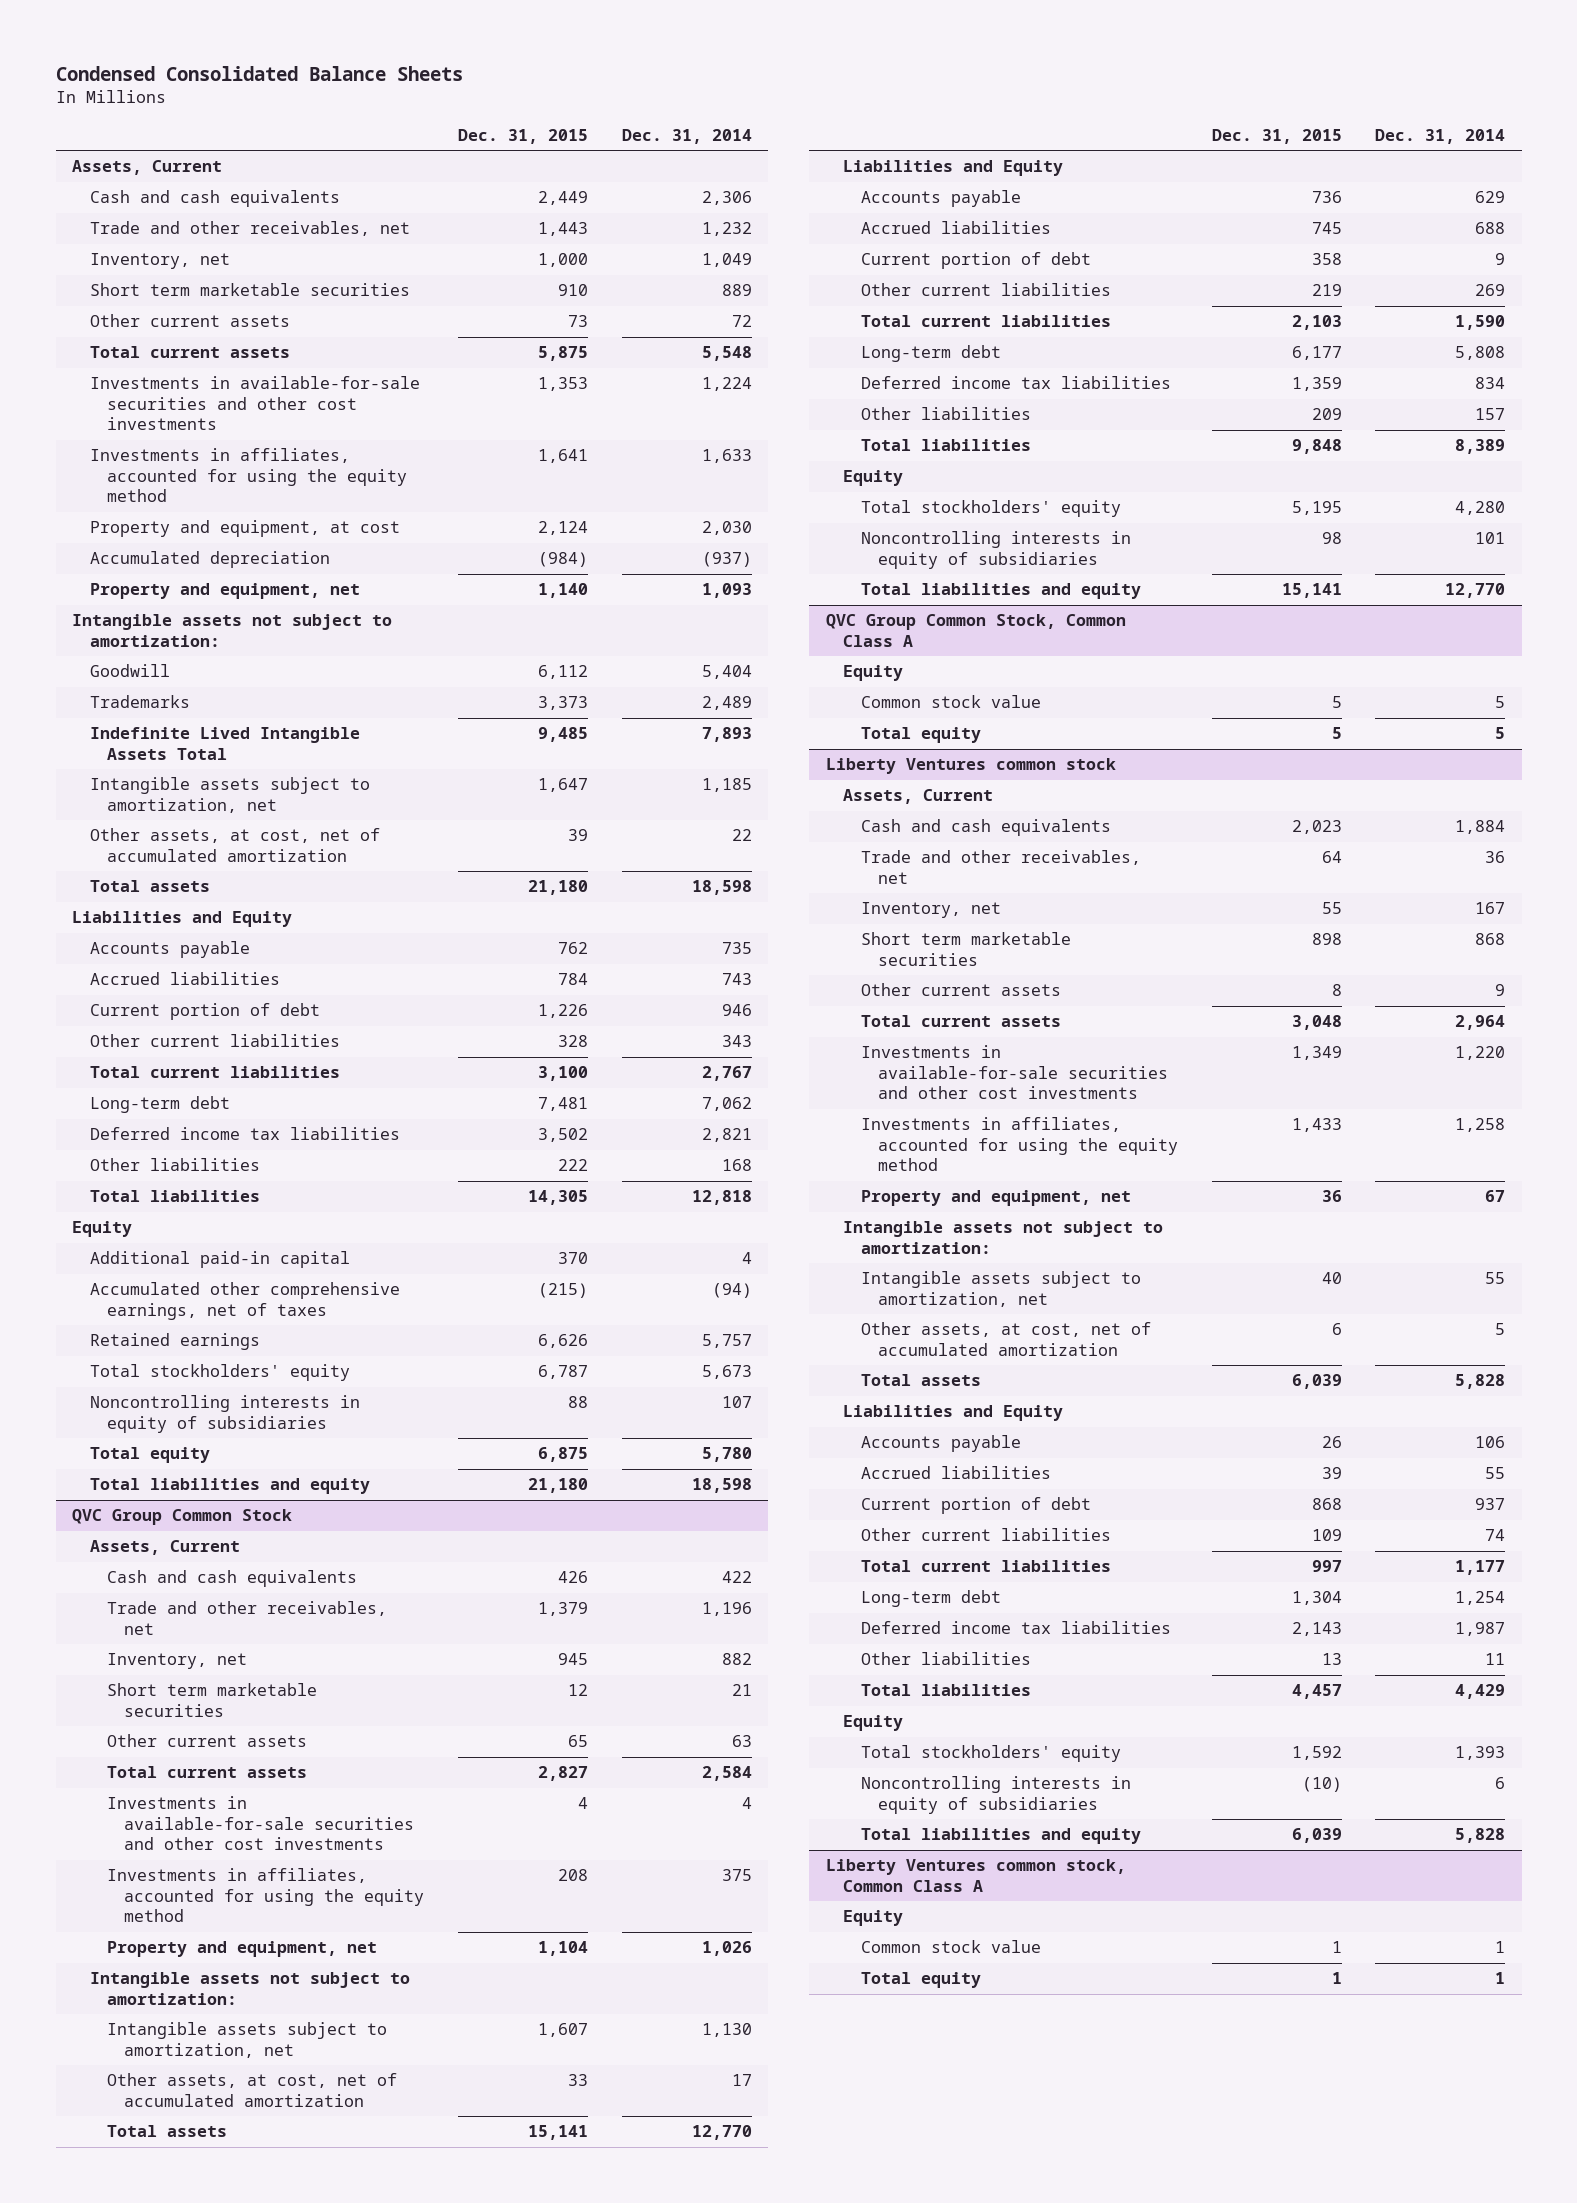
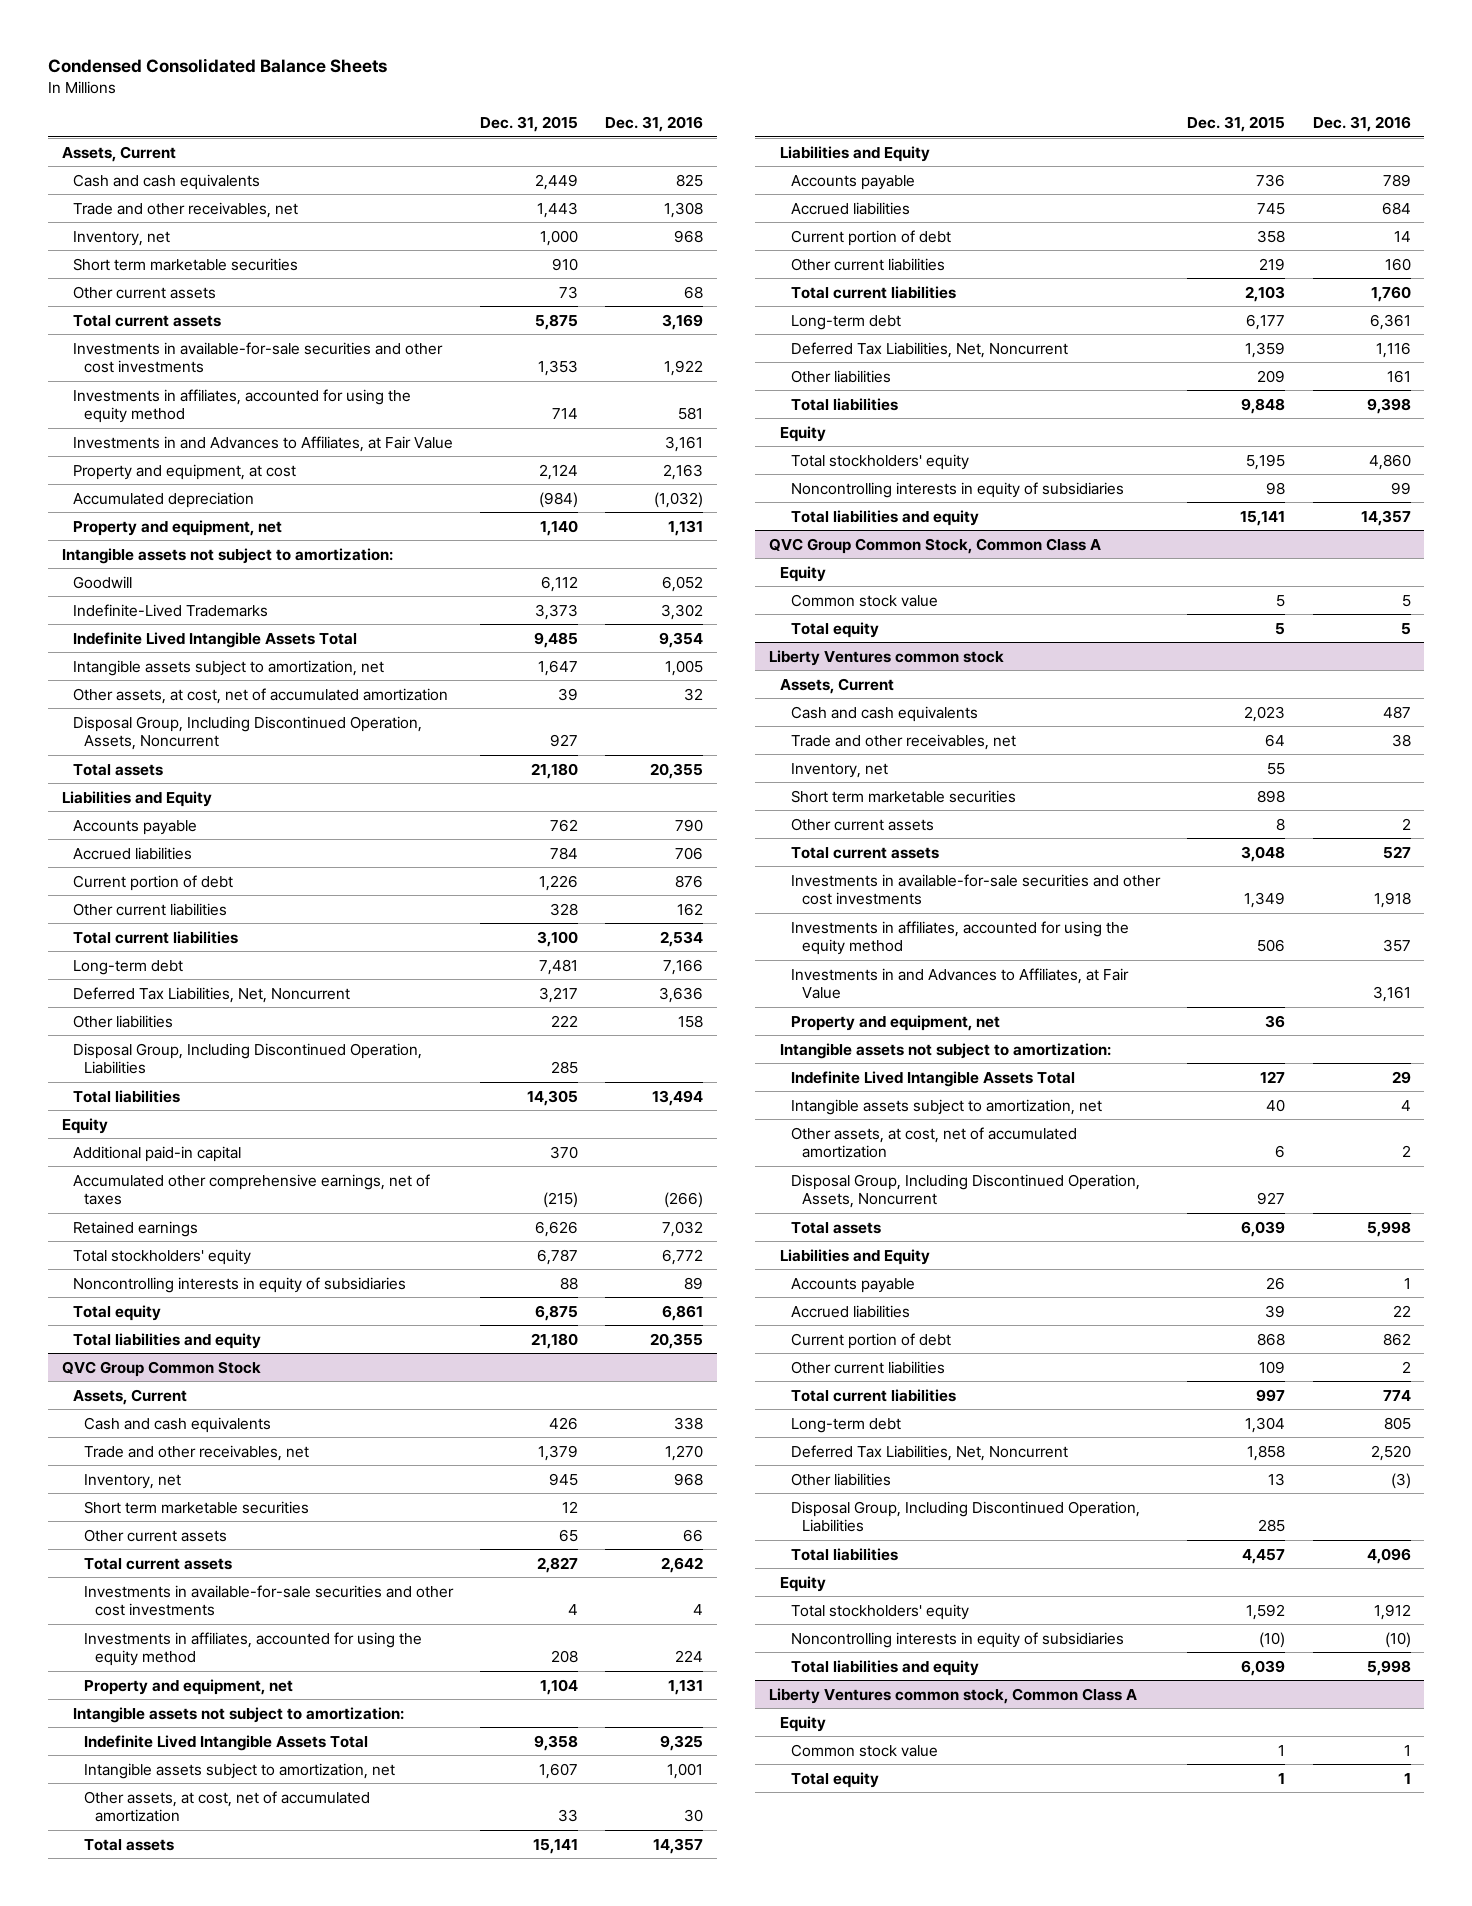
[621,128,752,144] Dec. 31, 2014 -> none
none -> [605,116,704,133] Dec. 31, 2016
[537,449,588,464] 1,641 -> [552,408,579,420] 714
none -> [72,435,453,452] Investments in and Advances to Affiliates, at Fair Value
[89,695,190,709] Trademarks -> [72,603,268,617] Indefinite-Lived Trademarks
none -> [72,715,422,751] Disposal Group, Including Discontinued Operation, Assets, Noncurrent
[89,1127,400,1141] Deferred income tax liabilities -> [72,986,350,1003] Deferred Tax Liabilities, Net, Noncurrent
[537,1128,588,1143] 3,502 -> [539,986,579,1003] 3,217
none -> [72,1042,422,1075] Disposal Group, Including Discontinued Operation, Liabilities
none -> [83,1734,368,1751] Indefinite Lived Intangible Assets Total
[860,376,1171,390] Deferred income tax liabilities -> [791,341,1069,358] Deferred Tax Liabilities, Net, Noncurrent
[1291,1118,1342,1133] 1,433 -> [1257,939,1286,953] 506
none -> [791,967,1130,1000] Investments in and Advances to Affiliates, at Fair Value
none -> [791,1070,1076,1087] Indefinite Lived Intangible Assets Total
none -> [791,1173,1141,1209] Disposal Group, Including Discontinued Operation, Assets, Noncurrent
[860,1621,1171,1635] Deferred income tax liabilities -> [791,1444,1069,1461] Deferred Tax Liabilities, Net, Noncurrent
[1291,1622,1342,1637] 2,143 -> [1247,1444,1286,1461] 1,858
none -> [791,1500,1141,1533] Disposal Group, Including Discontinued Operation, Liabilities

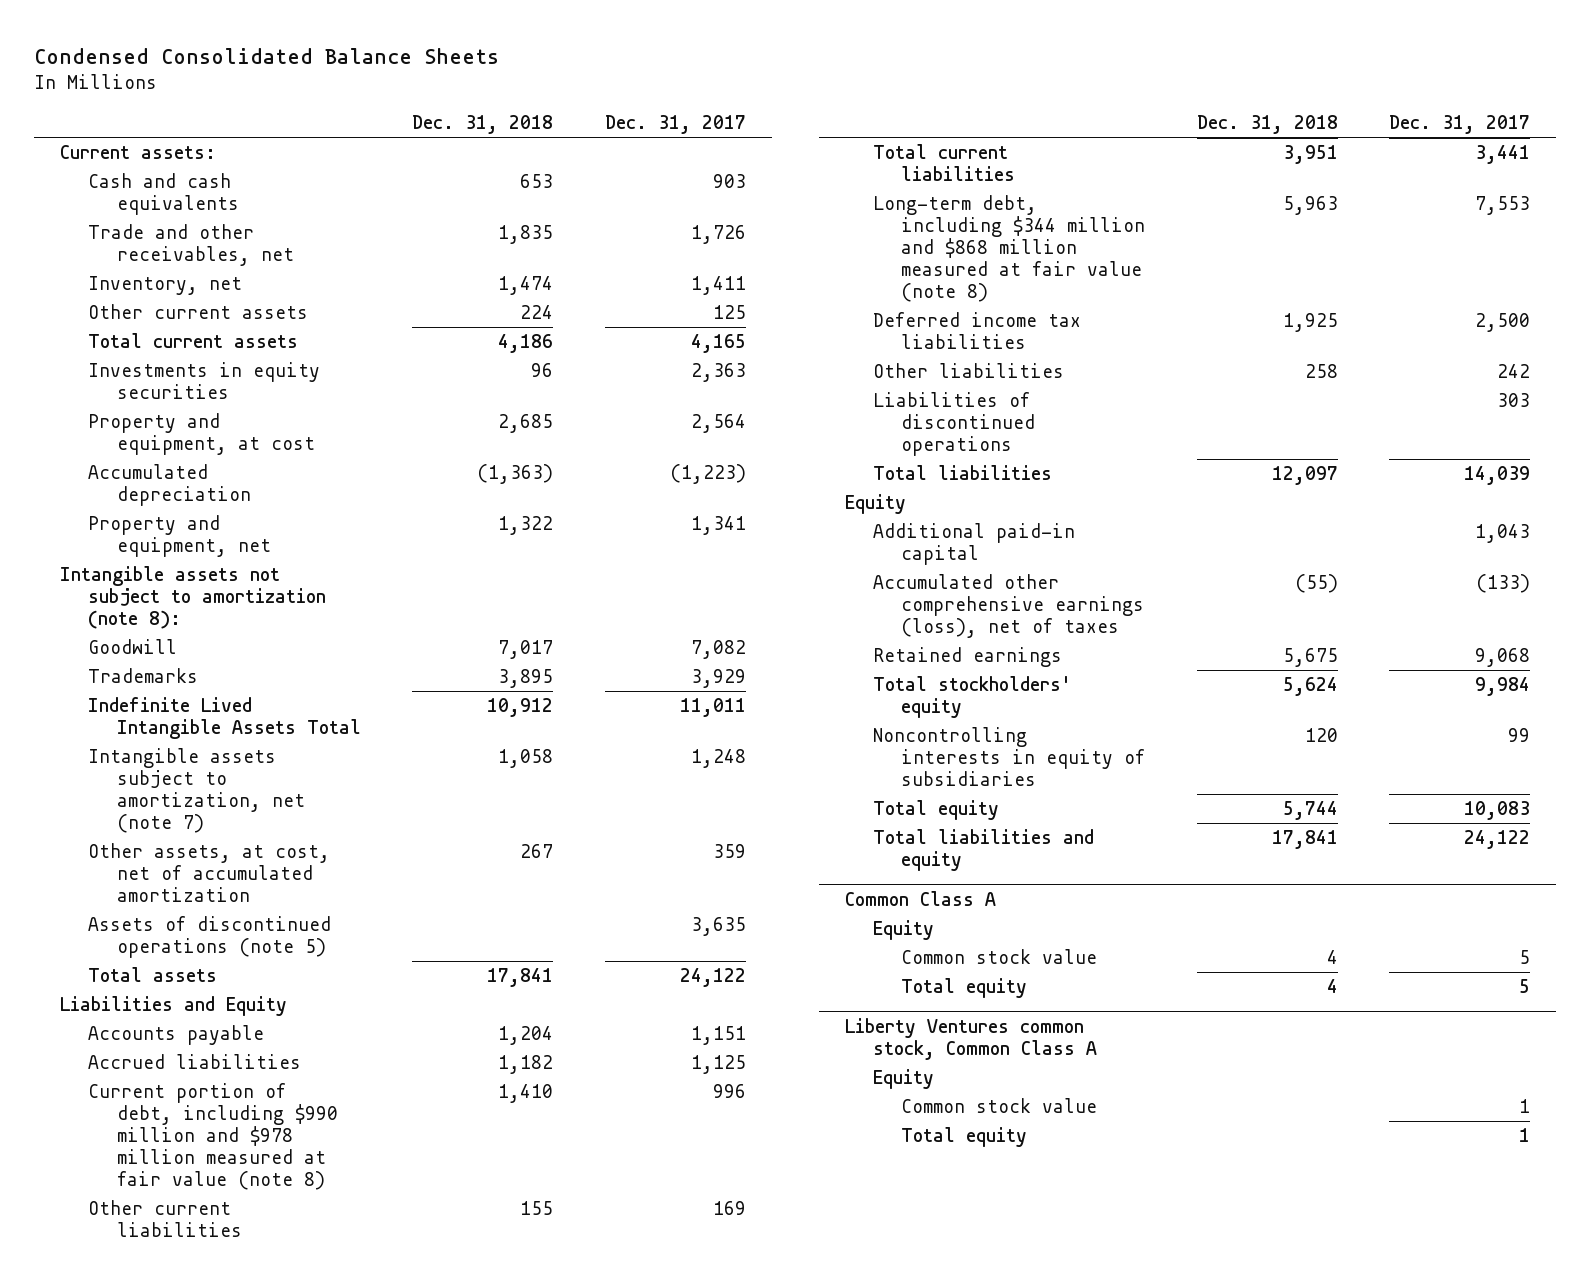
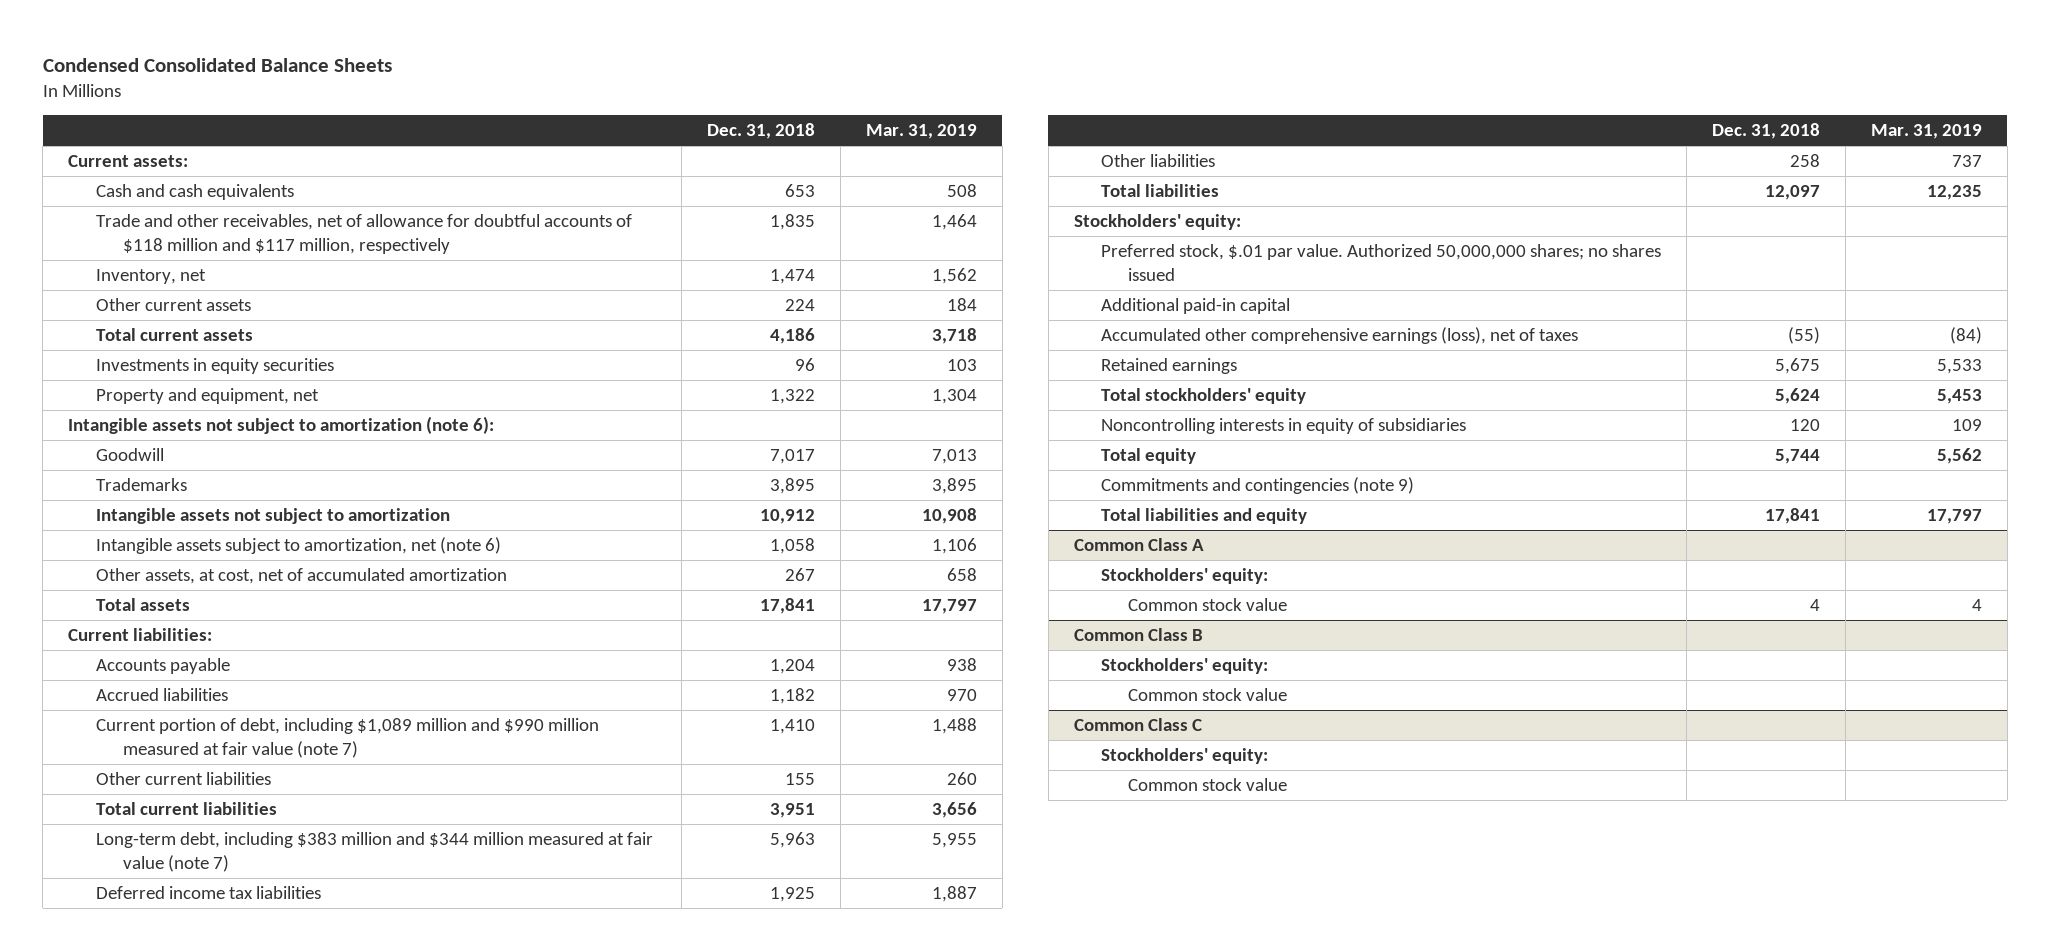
[604,115,746,135] Dec. 31, 2017 -> none
none -> [865,123,977,139] Mar. 31, 2019
[88,224,294,267] Trade and other receivables, net -> [95,214,632,254] Trade and other receivables, net of allowance for doubtful accounts of $118 million and $117 million, respectively
[88,413,315,456] Property and equipment, at cost -> none
[88,464,251,507] Accumulated depreciation -> none
[60,566,327,629] Intangible assets not subject to amortization (note 8): -> [68,416,495,435] Intangible assets not subject to amortization (note 6):
[88,697,361,740] Indefinite Lived Intangible Assets Total -> [95,508,450,525] Intangible assets not subject to amortization
[88,748,305,833] Intangible assets subject to amortization, net (note 7) -> [95,537,501,555] Intangible assets subject to amortization, net (note 6)
[88,916,332,959] Assets of discontinued operations (note 5) -> none
[60,996,288,1017] Liabilities and Equity -> [68,628,213,642] Current liabilities:
[88,1083,338,1190] Current portion of debt, including $990 million and $978 million measured at fair value (note 8) -> [95,718,599,758] Current portion of debt, including $1,089 million and $990 million measured at fair value (note 7)
[872,195,1146,302] Long-term debt, including $344 million and $868 million measured at fair value (note 8) -> [95,832,653,872] Long-term debt, including $383 million and $344 million measured at fair value (note 7)
[872,392,1036,456] Liabilities of discontinued operations -> none
[844,494,906,515] Equity -> [1073,214,1241,231] Stockholders' equity:
none -> [1100,244,1661,281] Preferred stock, $.01 par value. Authorized 50,000,000 shares; no shares issued
none -> [1100,477,1414,495] Commitments and contingencies (note 9)
[872,920,934,941] Equity -> [1100,568,1268,585] Stockholders' equity:
[901,978,1028,999] Total equity -> none
[844,1018,1097,1061] Liberty Ventures common stock, Common Class A -> none
none -> [1073,628,1203,642] Common Class B
[872,1069,934,1090] Equity -> [1100,658,1268,675] Stockholders' equity:
[901,1127,1028,1148] Total equity -> none
none -> [1073,718,1202,732] Common Class C
none -> [1100,748,1268,765] Stockholders' equity:
none -> [1128,778,1288,792] Common stock value

